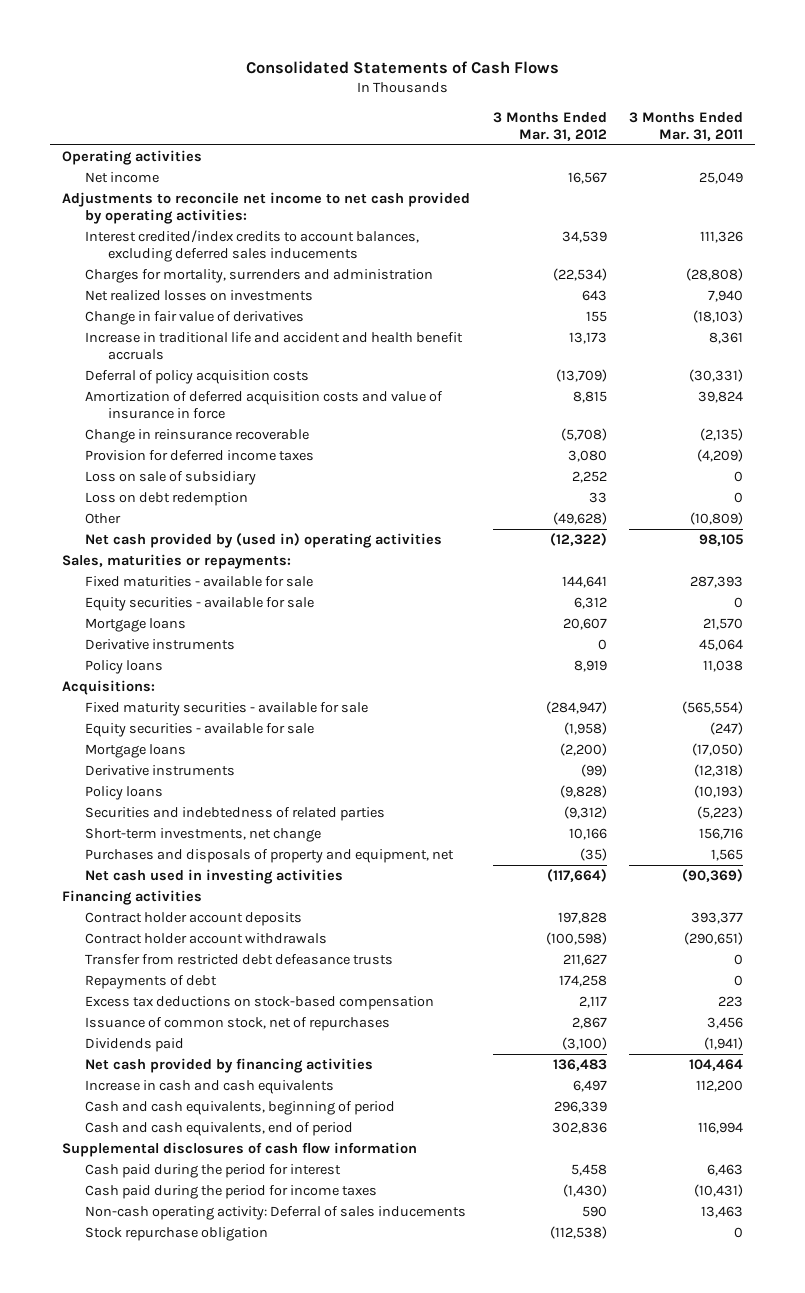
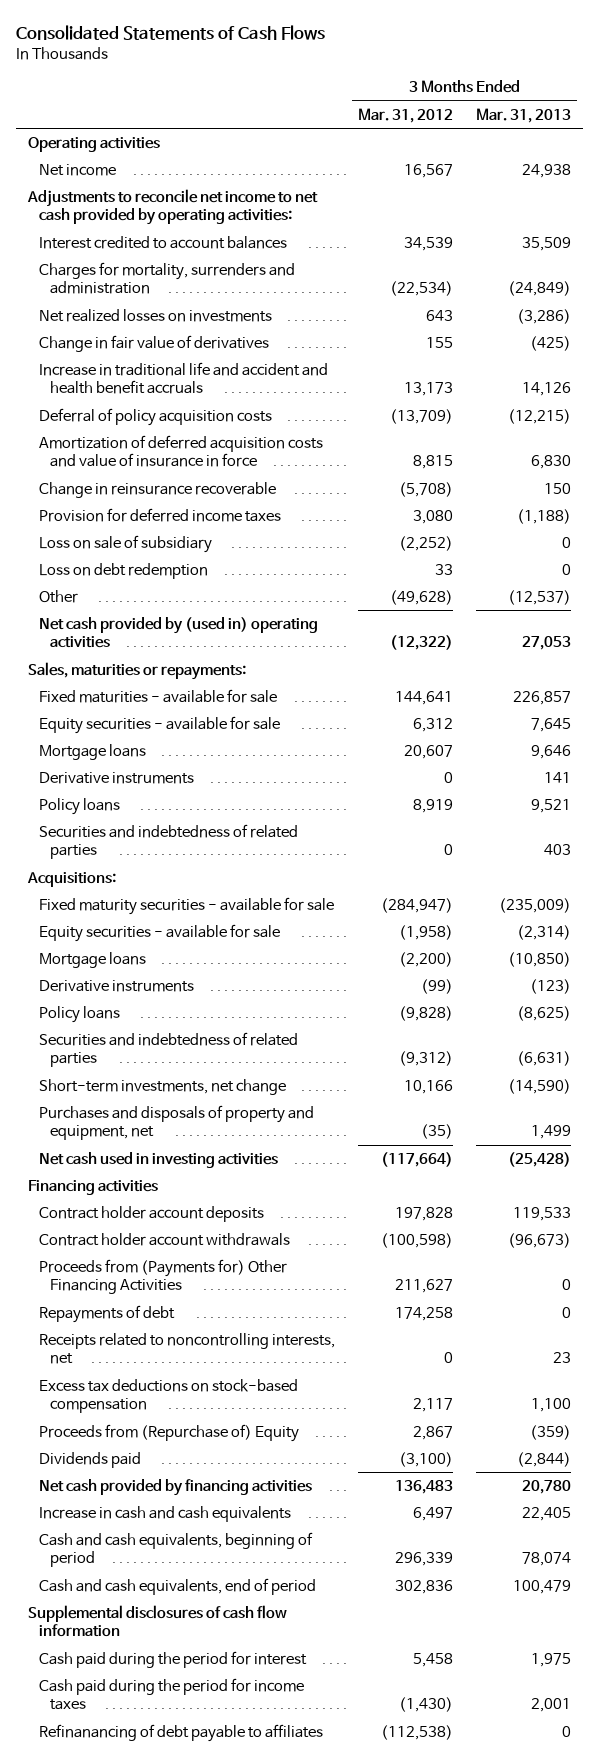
[629,111,744,141] 3 Months Ended Mar. 31, 2011 -> none
none -> [476,107,572,123] Mar. 31, 2013
[84,230,419,263] Interest credited/index credits to account balances, excluding deferred sales inducements -> [39,236,288,250] Interest credited to account balances
[571,471,607,484] 2,252 -> [399,536,454,552] (2,252)
none -> [39,824,299,860] Securities and indebtedness of related parties
[84,954,393,966] Transfer from restricted debt defeasance trusts -> [39,1259,288,1295] Proceeds from (Payments for) Other Financing Activities
none -> [39,1333,336,1365] Receipts related to noncontrolling interests, net
[84,1017,390,1032] Issuance of common stock, net of repurchases -> [39,1424,300,1443] Proceeds from (Repurchase of) Equity
[84,1206,466,1221] Non-cash operating activity: Deferral of sales inducements -> none
[84,1227,268,1242] Stock repurchase obligation -> [39,1724,324,1743] Refinanancing of debt payable to affiliates

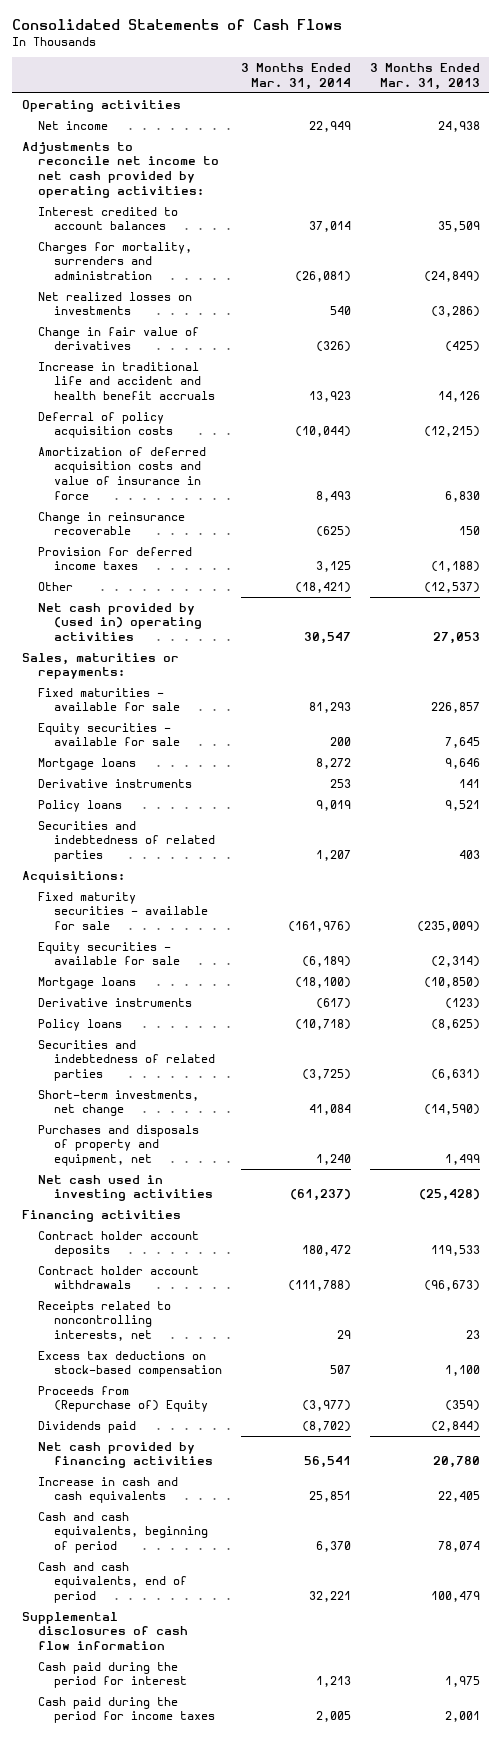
[358,107,454,123] Mar. 31, 2012 -> none
none -> [241,63,352,90] 3 Months Ended Mar. 31, 2014
[39,535,213,554] Loss on sale of subsidiary -> none
[39,563,209,580] Loss on debt redemption -> none
[39,1259,288,1295] Proceeds from (Payments for) Other Financing Activities -> none
[39,1305,176,1324] Repayments of debt -> none
[39,1724,324,1743] Refinanancing of debt payable to affiliates -> none

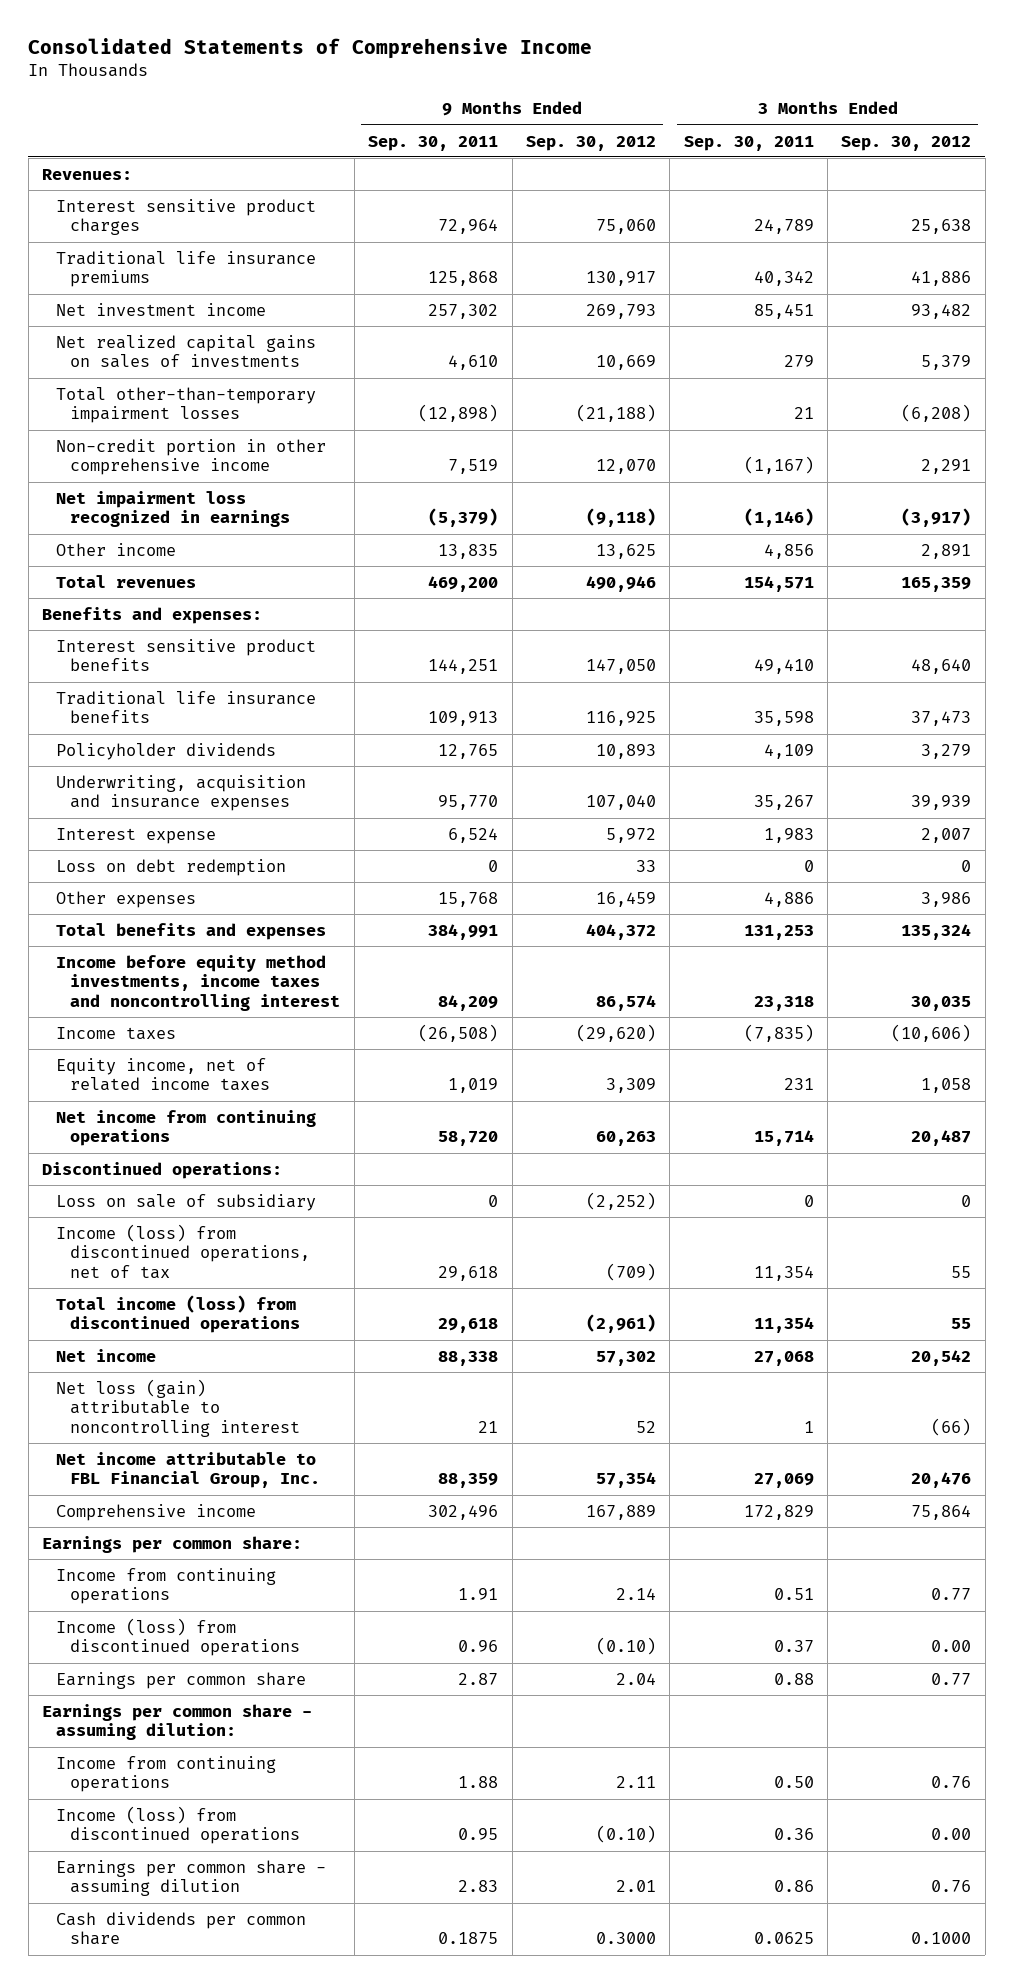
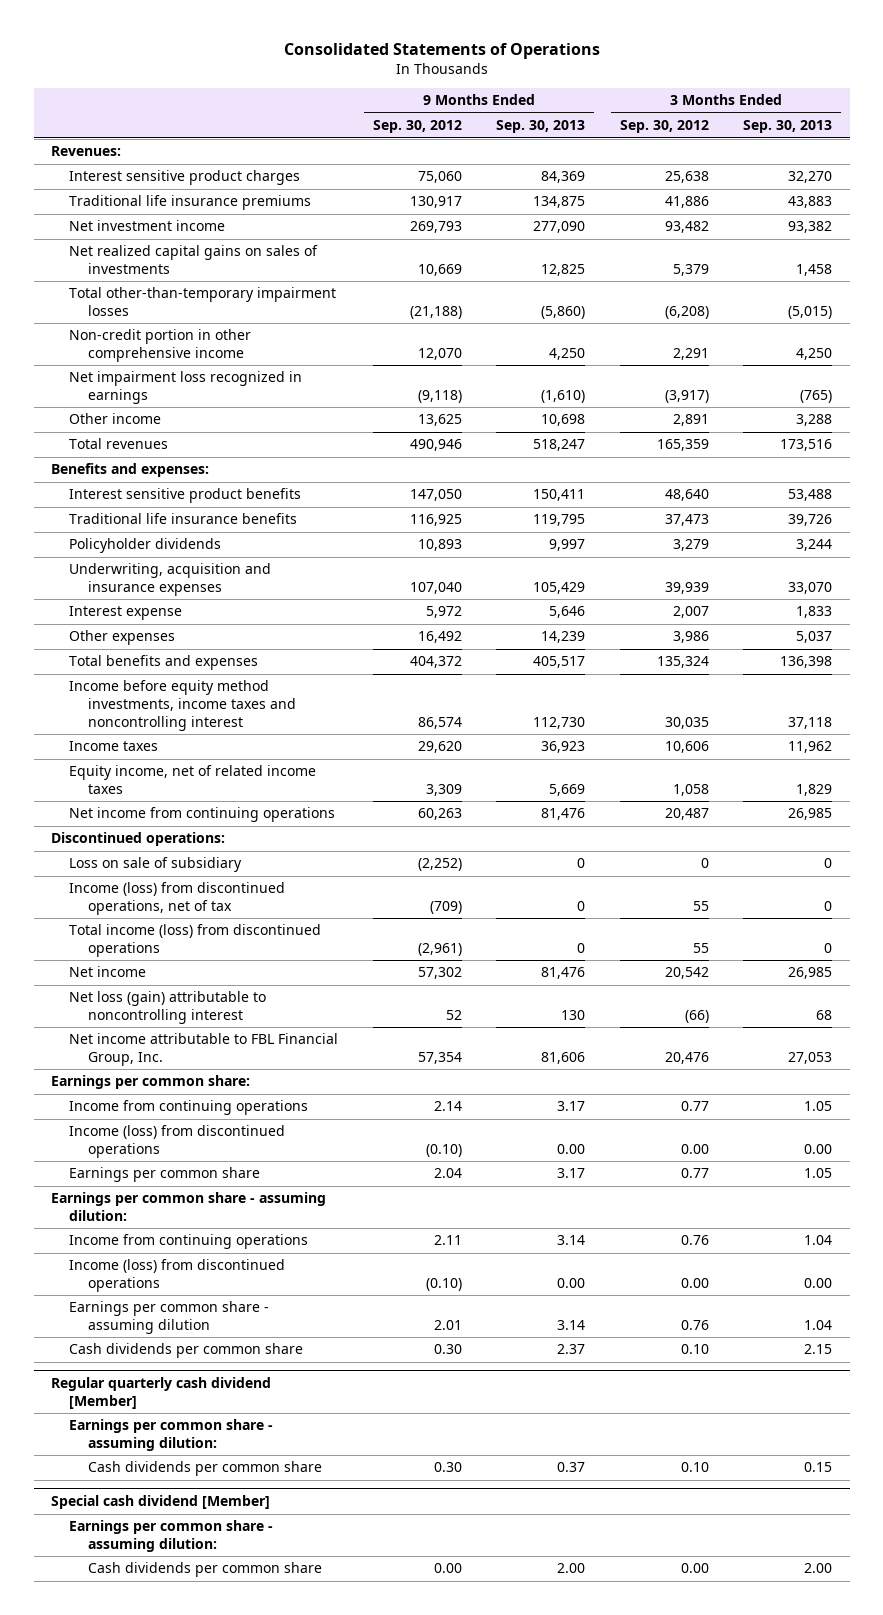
[28,37,593,59] Consolidated Statements of Comprehensive Income -> [283,43,600,60] Consolidated Statements of Operations
[368,135,499,151] Sep. 30, 2011 -> none
[683,135,814,151] Sep. 30, 2011 -> none
none -> [496,120,586,134] Sep. 30, 2013
none -> [743,120,833,134] Sep. 30, 2013
[56,858,287,876] Loss on debt redemption -> none
[595,891,656,907] 16,459 -> [417,631,462,644] 16,492
[575,1023,656,1042] (29,620) -> [417,741,462,754] 29,620
[891,1023,972,1042] (10,606) -> [664,741,709,754] 10,606
[56,1503,257,1521] Comprehensive income -> none
[595,1932,656,1945] 0.3000 -> [433,1344,462,1355] 0.30
[911,1932,972,1945] 0.1000 -> [680,1344,709,1355] 0.10
none -> [50,1377,271,1409] Regular quarterly cash dividend [Member]
none -> [69,1419,274,1452] Earnings per common share - assuming dilution:
none -> [87,1461,322,1477] Cash dividends per common share
none -> [50,1495,270,1510] Special cash dividend [Member]
none -> [69,1520,274,1553] Earnings per common share - assuming dilution:
none -> [87,1562,322,1578] Cash dividends per common share

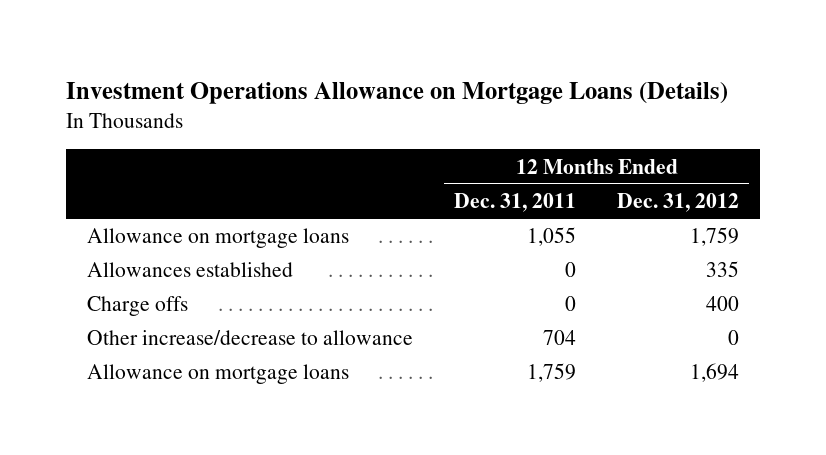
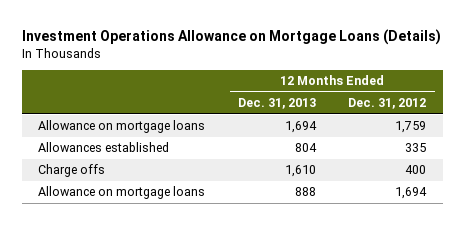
[454,193,577,213] Dec. 31, 2011 -> none
none -> [237,98,316,110] Dec. 31, 2013
[86,330,413,346] Other increase/decrease to allowance -> none

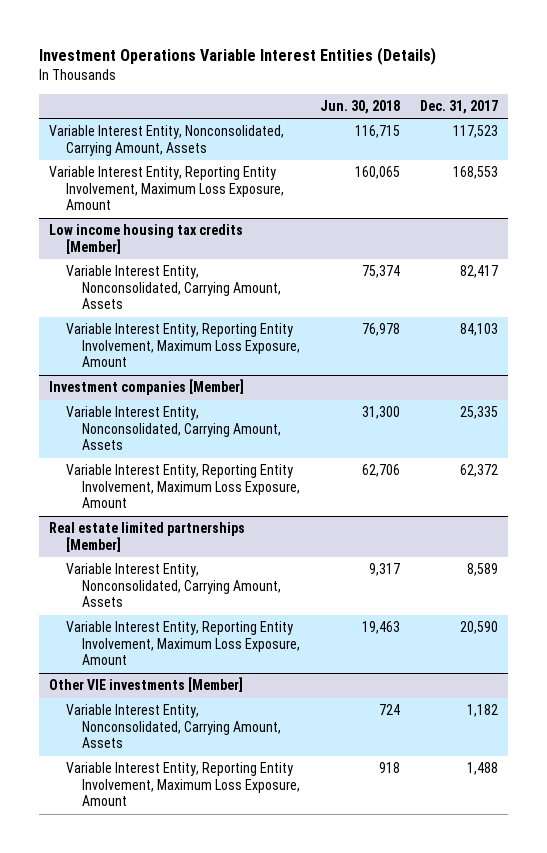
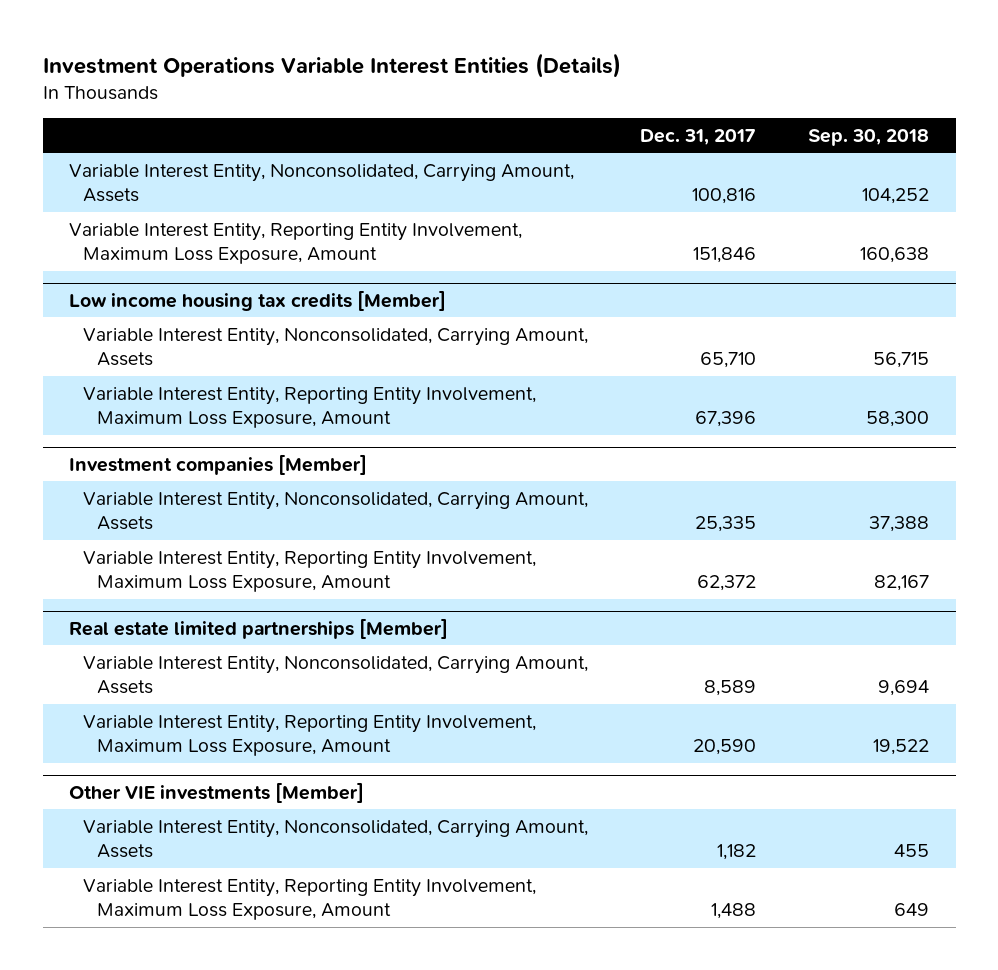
[319,99,400,114] Jun. 30, 2018 -> none
none -> [808,128,930,146] Sep. 30, 2018
[452,125,498,139] 117,523 -> [692,187,757,204] 100,816
[452,166,498,180] 168,553 -> [693,246,757,263] 151,846
[459,265,498,279] 82,417 -> [700,351,757,368] 65,710
[459,323,498,337] 84,103 -> [695,410,757,427] 67,396

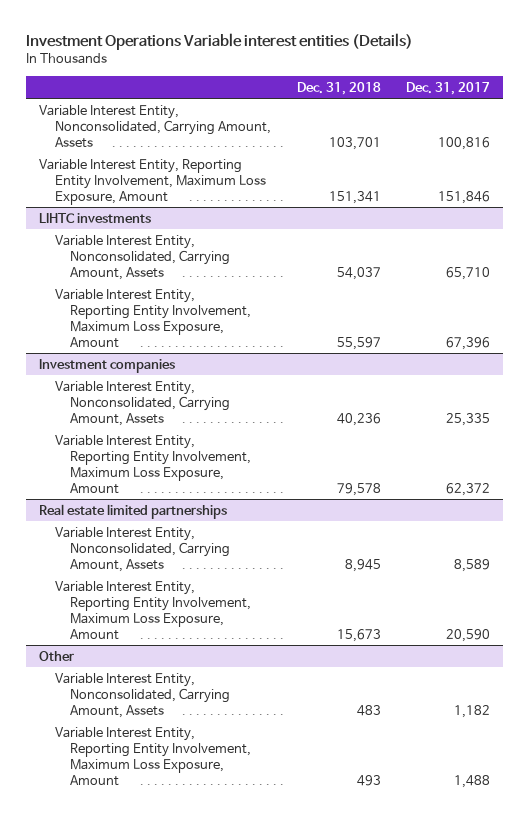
[42,52,621,78] Investment Operations Variable Interest Entities (Details) -> [26,32,414,50] Investment Operations Variable interest entities (Details)
[808,128,930,146] Sep. 30, 2018 -> none
none -> [296,81,381,95] Dec. 31, 2018
[68,289,446,311] Low income housing tax credits [Member] -> [39,212,152,223] LIHTC investments
[68,453,367,475] Investment companies [Member] -> [39,358,176,373] Investment companies
[68,617,448,639] Real estate limited partnerships [Member] -> [39,503,228,519] Real estate limited partnerships
[68,781,364,803] Other VIE investments [Member] -> [39,650,75,661] Other

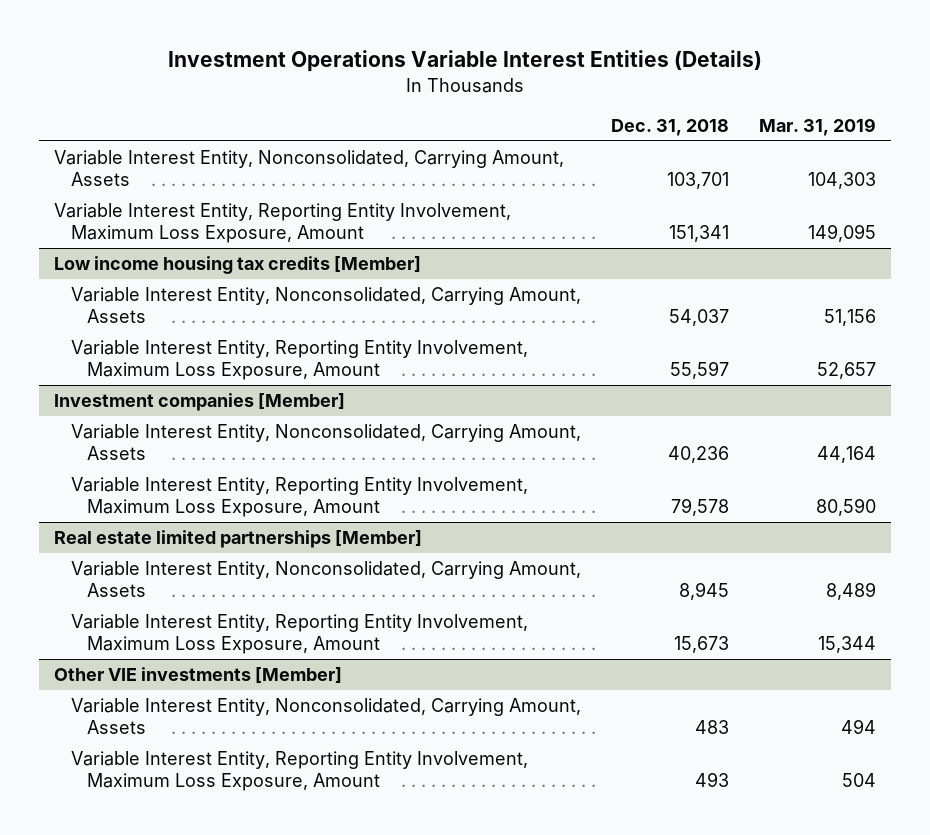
[26,32,414,50] Investment Operations Variable interest entities (Details) -> [168,50,763,73] Investment Operations Variable Interest Entities (Details)
[406,81,491,95] Dec. 31, 2017 -> none
none -> [758,117,876,136] Mar. 31, 2019
[39,212,152,223] LIHTC investments -> [54,256,422,275] Low income housing tax credits [Member]
[39,358,176,373] Investment companies -> [54,393,346,412] Investment companies [Member]
[39,503,228,519] Real estate limited partnerships -> [54,530,423,549] Real estate limited partnerships [Member]
[39,650,75,661] Other -> [54,667,343,685] Other VIE investments [Member]

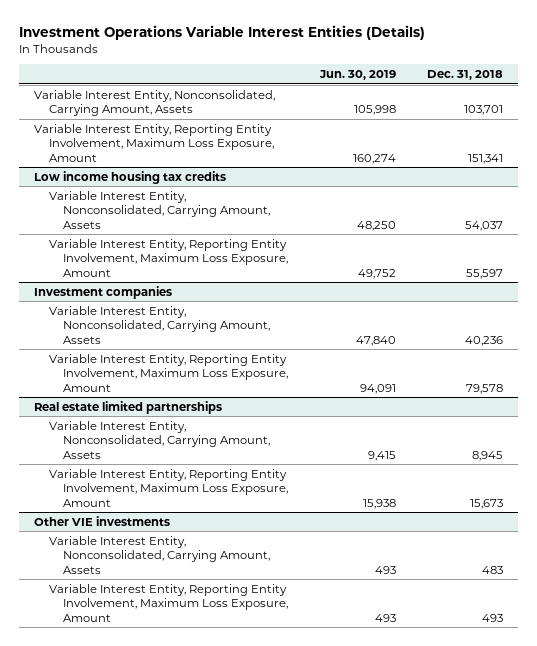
[758,117,876,136] Mar. 31, 2019 -> none
none -> [318,70,396,81] Jun. 30, 2019
[54,256,422,275] Low income housing tax credits [Member] -> [34,170,227,184] Low income housing tax credits
[54,393,346,412] Investment companies [Member] -> [34,285,173,299] Investment companies
[54,530,423,549] Real estate limited partnerships [Member] -> [34,400,223,414] Real estate limited partnerships
[54,667,343,685] Other VIE investments [Member] -> [34,515,171,526] Other VIE investments

